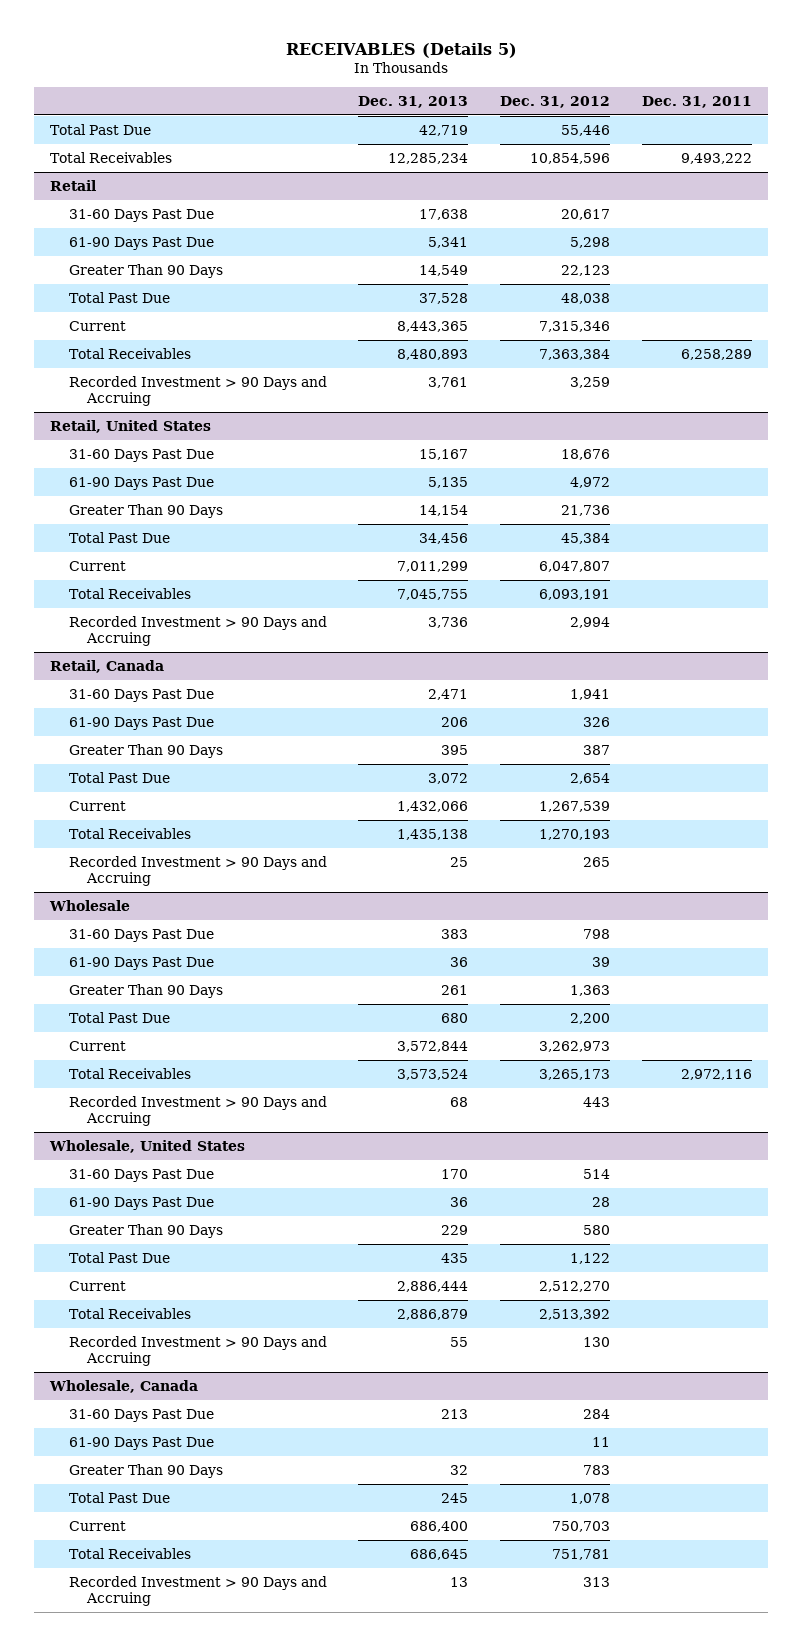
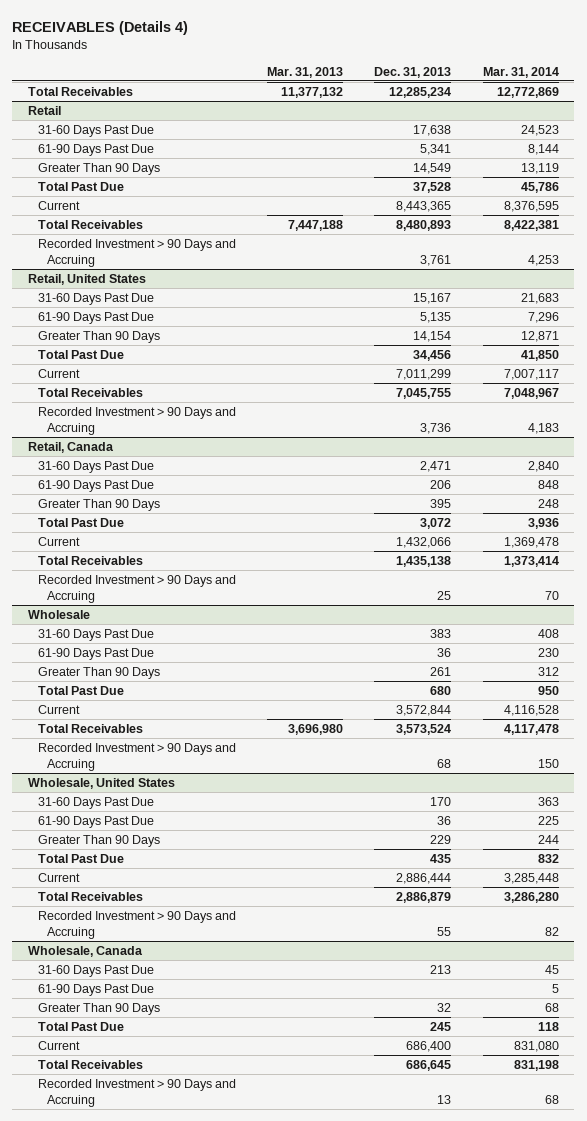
[286,43,518,59] RECEIVABLES (Details 5) -> [12,20,189,35] RECEIVABLES (Details 4)
[500,95,611,108] Dec. 31, 2012 -> none
[642,95,753,108] Dec. 31, 2011 -> none
none -> [266,66,343,78] Mar. 31, 2013
none -> [482,66,559,78] Mar. 31, 2014
[49,123,151,135] Total Past Due -> none

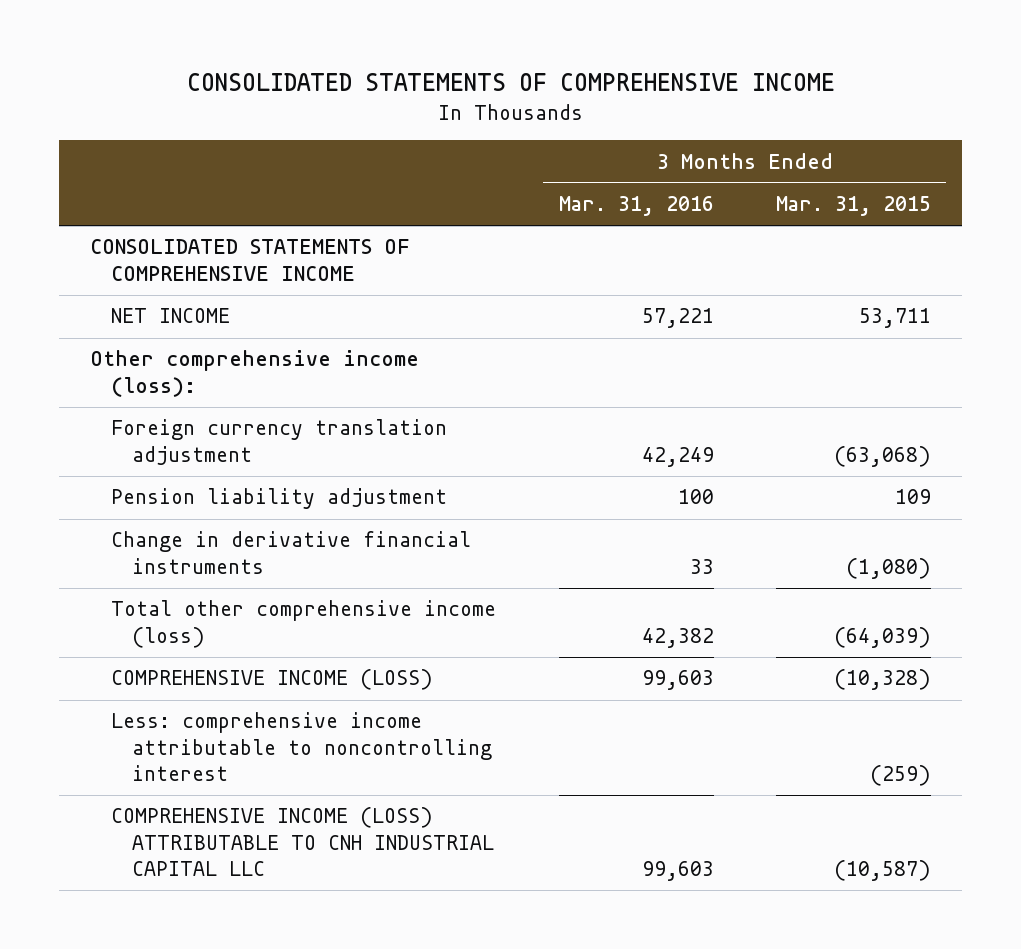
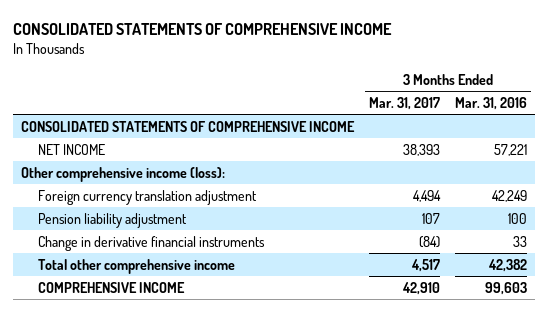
[775,196,931,217] Mar. 31, 2015 -> none
none -> [369,96,441,110] Mar. 31, 2017
[111,669,434,691] COMPREHENSIVE INCOME (LOSS) -> none
[111,712,493,782] Less: comprehensive income attributable to noncontrolling interest -> none
[111,600,497,648] Total other comprehensive income (loss) -> [37,258,235,274] Total other comprehensive income
[111,807,495,877] COMPREHENSIVE INCOME (LOSS) ATTRIBUTABLE TO CNH INDUSTRIAL CAPITAL LLC -> [37,281,185,293] COMPREHENSIVE INCOME

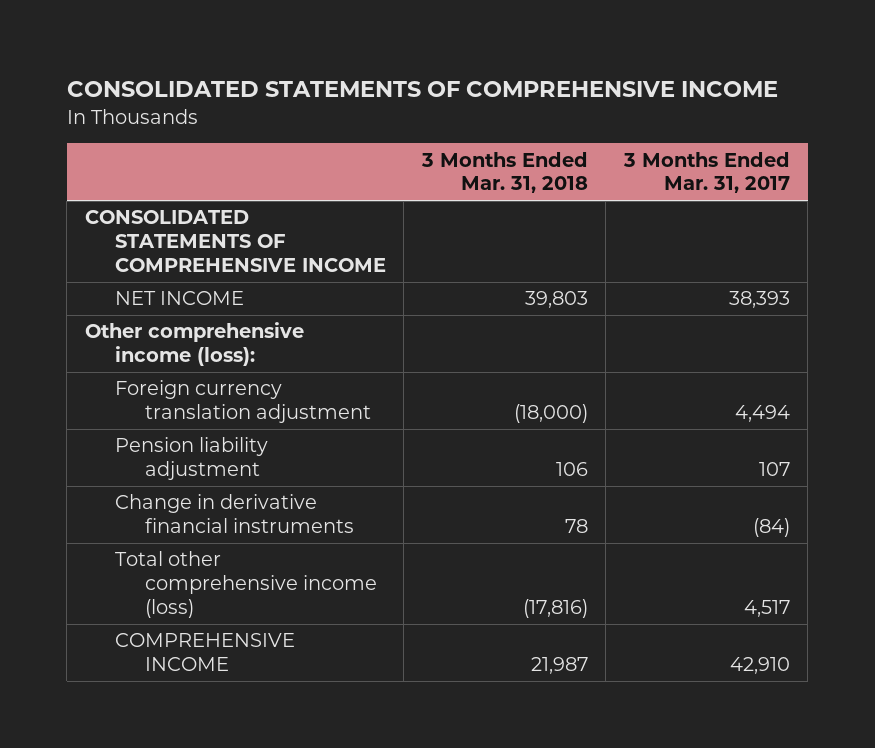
[455,96,528,110] Mar. 31, 2016 -> none
none -> [420,151,588,194] 3 Months Ended Mar. 31, 2018
[37,258,235,274] Total other comprehensive income -> [114,551,377,618] Total other comprehensive income (loss)

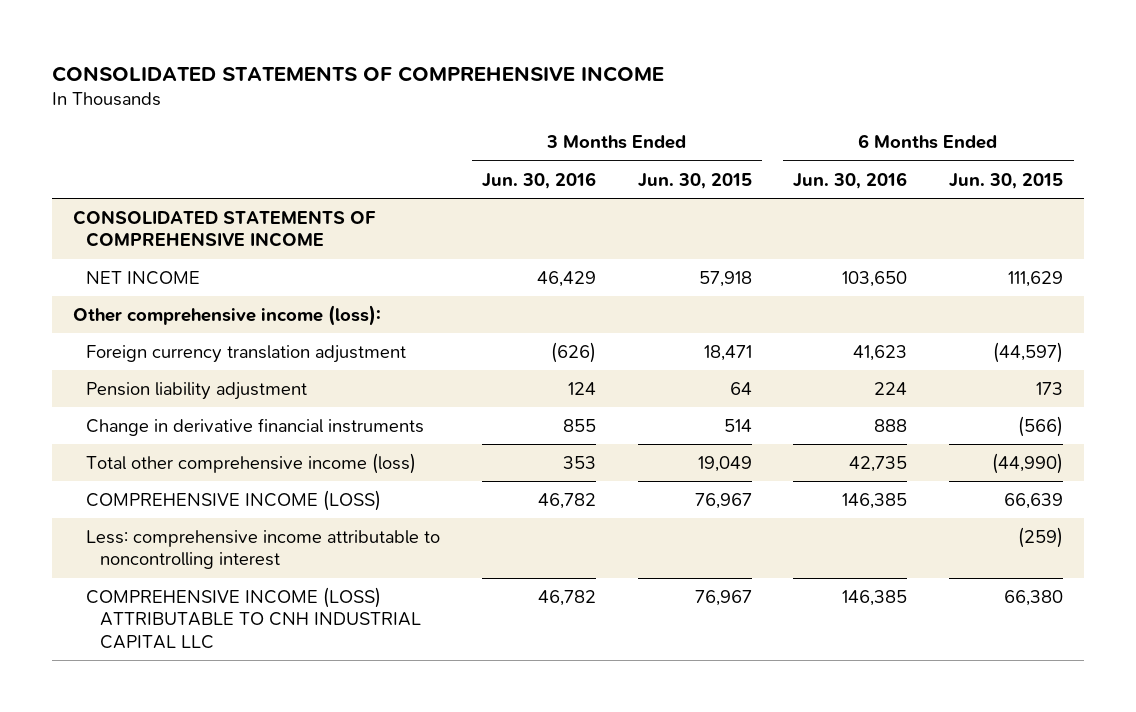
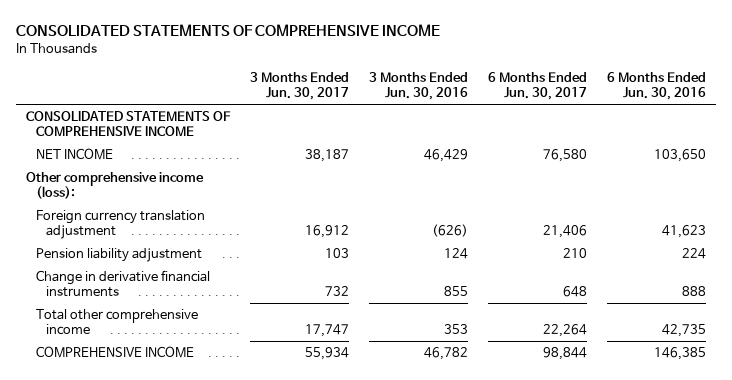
[637,172,752,189] Jun. 30, 2015 -> none
[949,172,1064,189] Jun. 30, 2015 -> none
none -> [250,72,350,101] 3 Months Ended Jun. 30, 2017
none -> [488,72,588,101] 6 Months Ended Jun. 30, 2017
[86,489,382,511] COMPREHENSIVE INCOME (LOSS) -> none
[86,529,441,570] Less: comprehensive income attributable to noncontrolling interest -> none
[86,452,417,474] Total other comprehensive income (loss) -> [36,309,199,336] Total other comprehensive income
[86,586,421,650] COMPREHENSIVE INCOME (LOSS) ATTRIBUTABLE TO CNH INDUSTRIAL CAPITAL LLC -> [36,346,195,359] COMPREHENSIVE INCOME

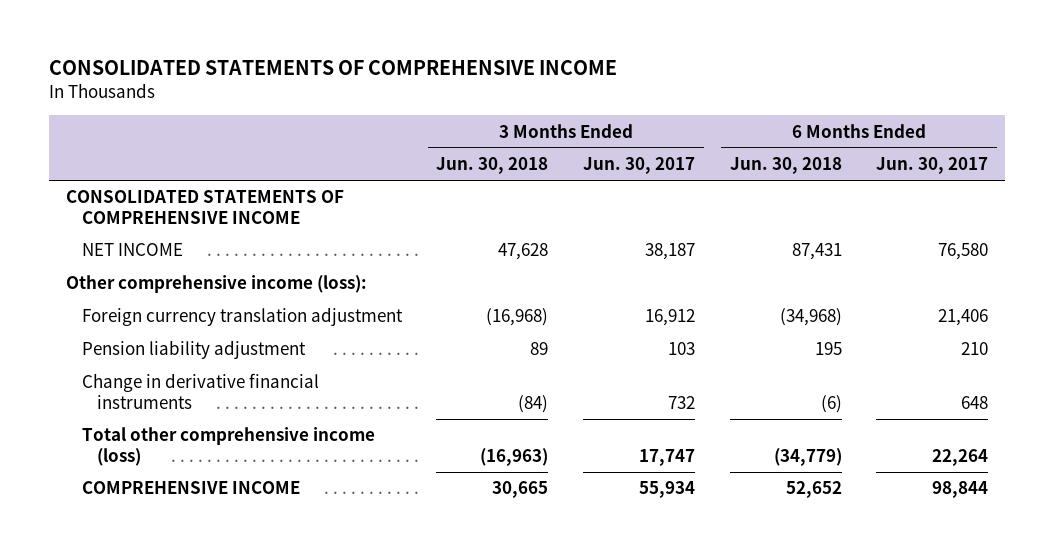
[369,72,469,101] 3 Months Ended Jun. 30, 2016 -> none
[607,72,707,101] 6 Months Ended Jun. 30, 2016 -> none
none -> [436,157,549,175] Jun. 30, 2018
none -> [729,157,842,175] Jun. 30, 2018
[36,309,199,336] Total other comprehensive income -> [81,427,375,466] Total other comprehensive income (loss)

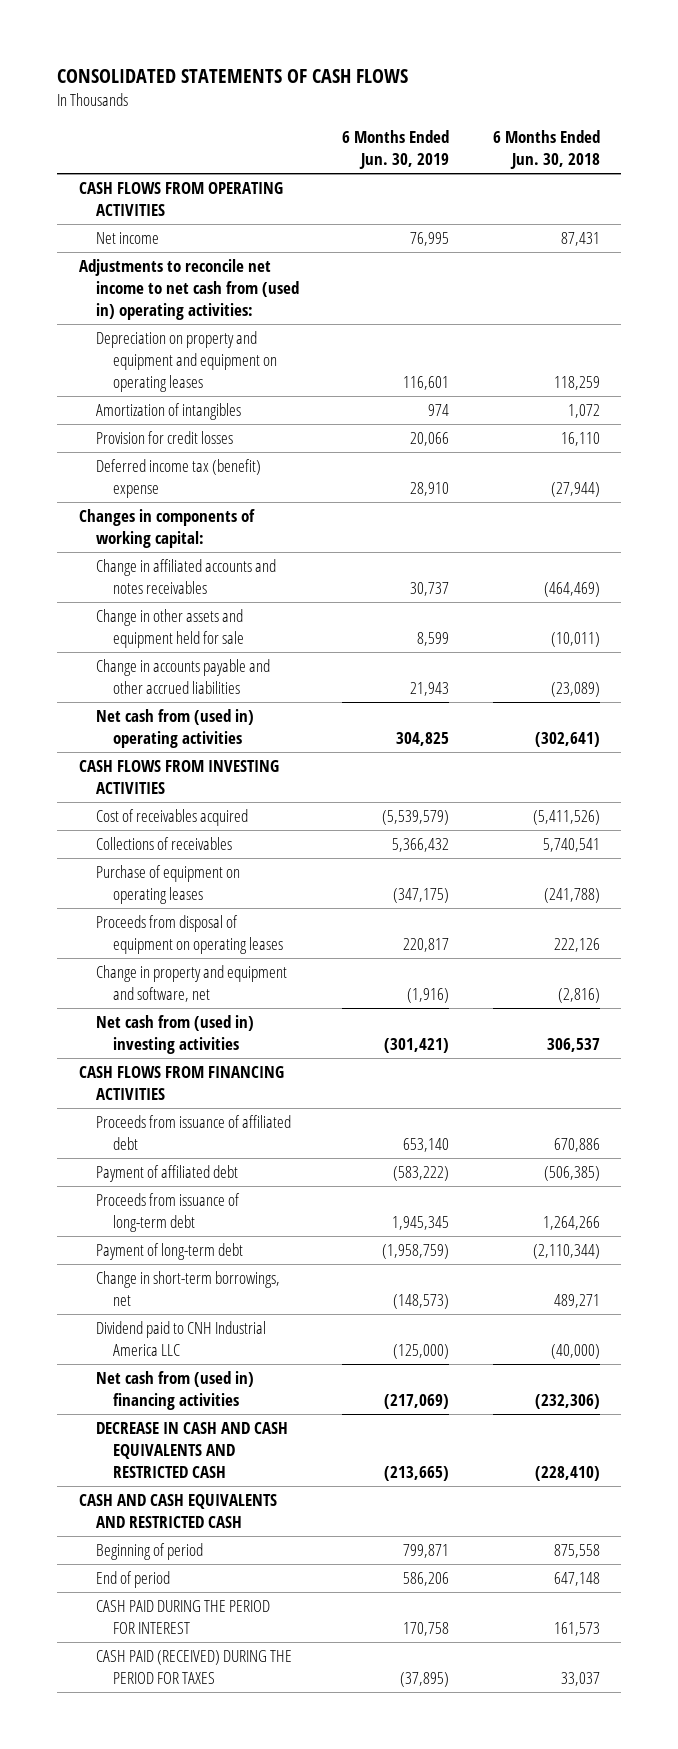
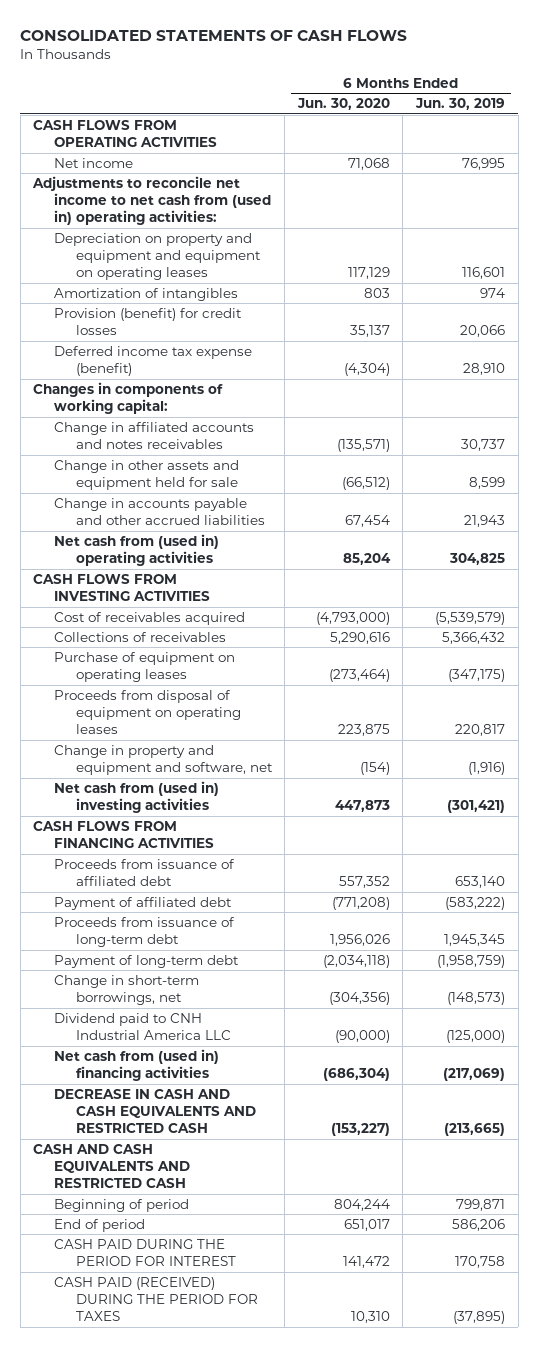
[492,130,600,170] 6 Months Ended Jun. 30, 2018 -> none
none -> [296,98,390,111] Jun. 30, 2020
[96,431,234,445] Provision for credit losses -> [54,307,243,336] Provision (benefit) for credit losses
[96,459,262,498] Deferred income tax (benefit) expense -> [54,345,253,377] Deferred income tax expense (benefit)

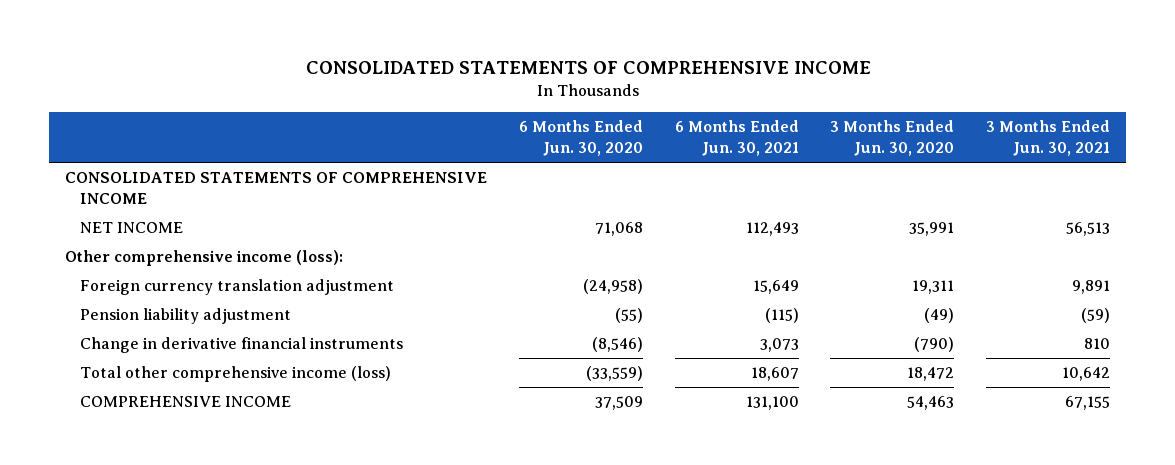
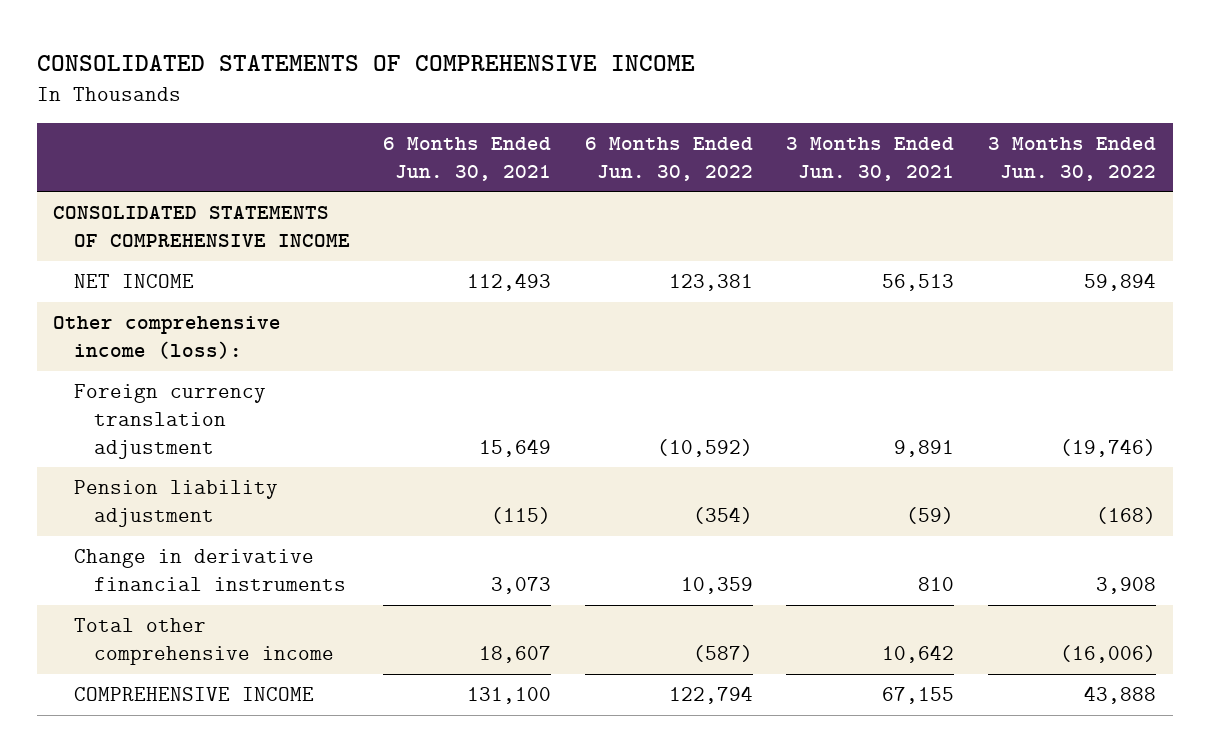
[518,120,643,157] 6 Months Ended Jun. 30, 2020 -> none
[830,120,955,157] 3 Months Ended Jun. 30, 2020 -> none
none -> [584,137,753,181] 6 Months Ended Jun. 30, 2022
none -> [987,137,1156,181] 3 Months Ended Jun. 30, 2022
[79,366,391,383] Total other comprehensive income (loss) -> [73,618,335,665] Total other comprehensive income

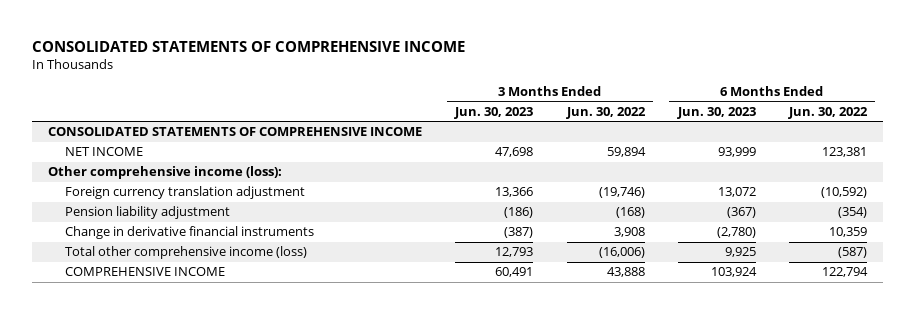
[383,137,552,181] 6 Months Ended Jun. 30, 2021 -> none
[786,137,955,181] 3 Months Ended Jun. 30, 2021 -> none
none -> [454,106,534,119] Jun. 30, 2023
none -> [676,106,756,119] Jun. 30, 2023
[73,618,335,665] Total other comprehensive income -> [64,246,307,260] Total other comprehensive income (loss)

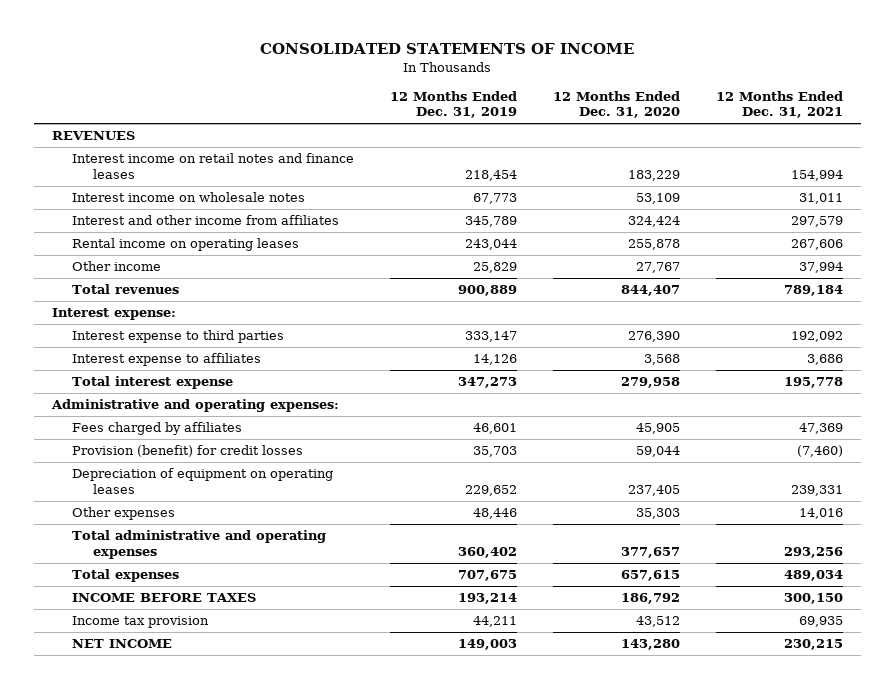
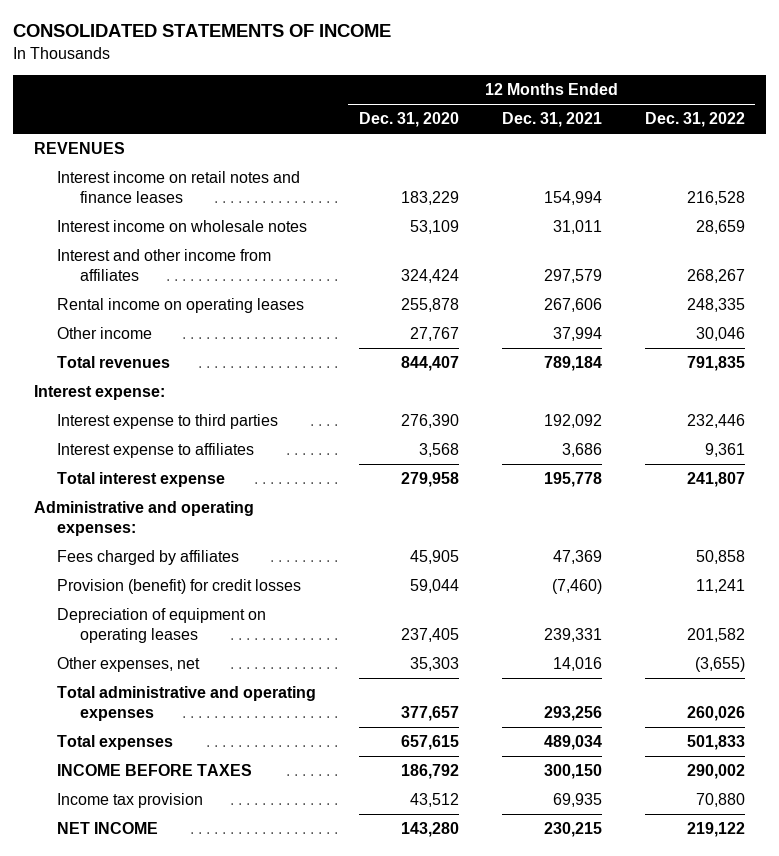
[390,91,518,119] 12 Months Ended Dec. 31, 2019 -> none
none -> [644,112,745,128] Dec. 31, 2022
[72,507,176,521] Other expenses -> [57,657,201,673] Other expenses, net

